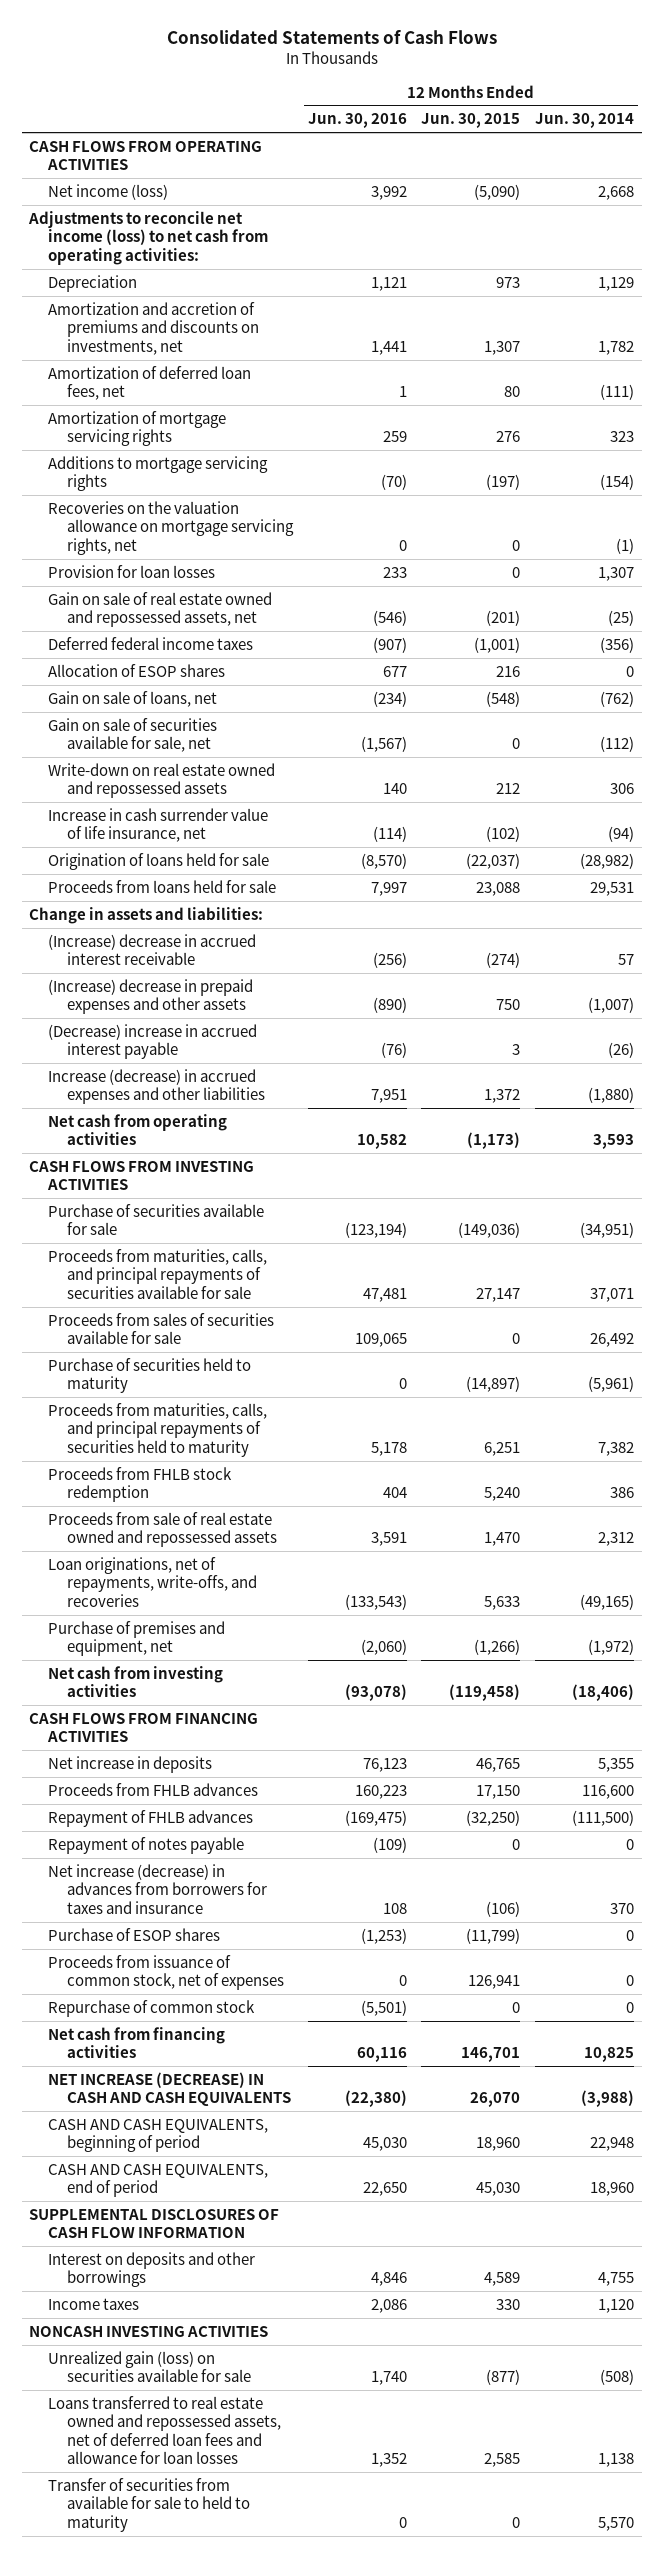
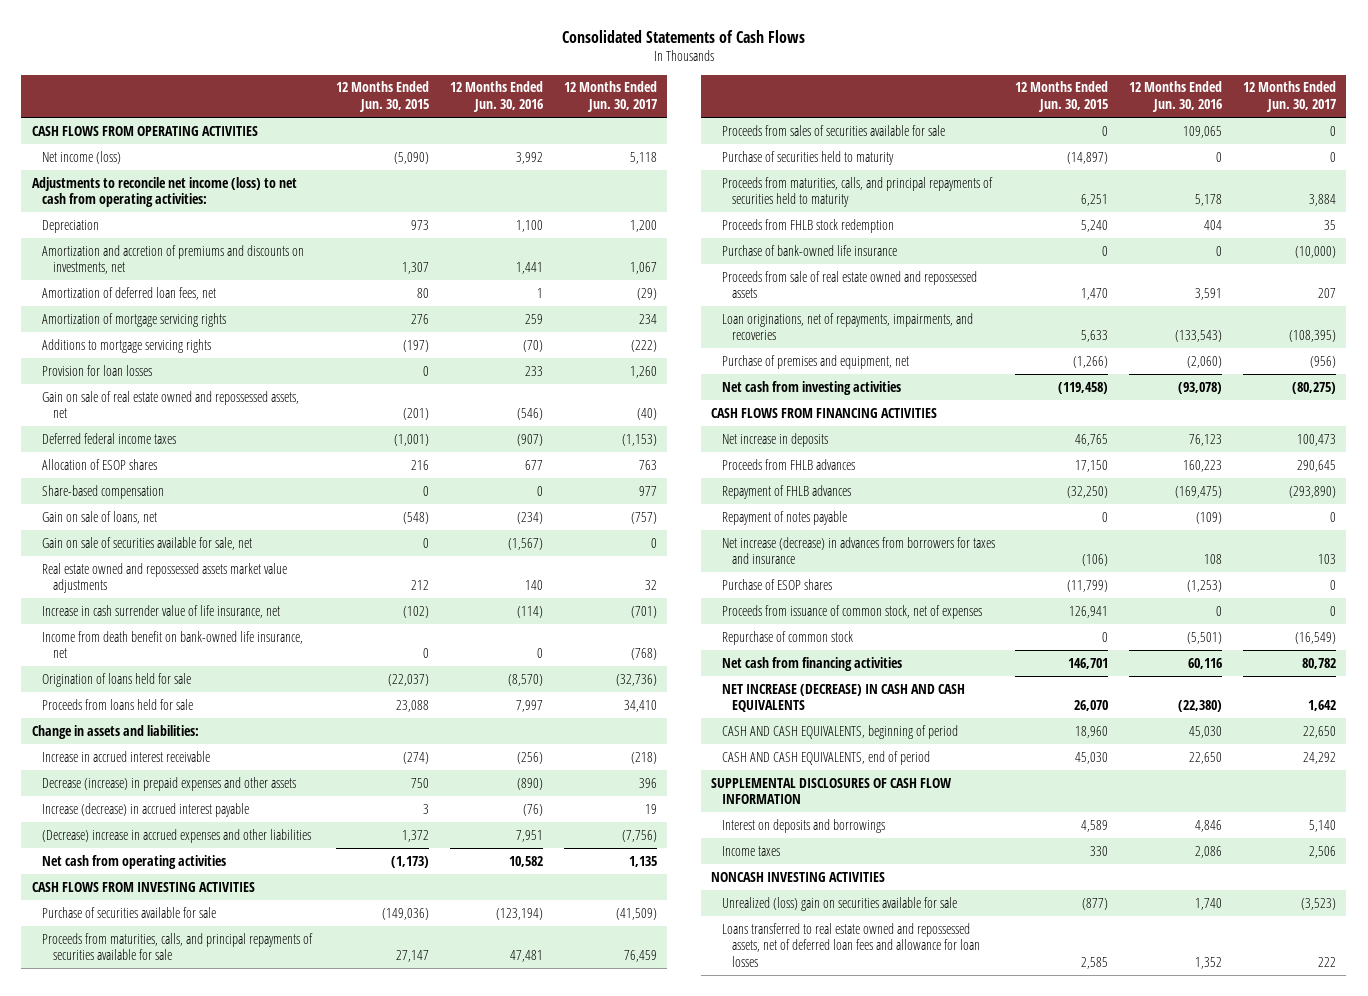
[535,113,635,129] Jun. 30, 2014 -> none
none -> [563,81,657,113] 12 Months Ended Jun. 30, 2017
[370,276,407,291] 1,121 -> [515,219,543,232] 1,100
[47,500,294,555] Recoveries on the valuation allowance on mortgage servicing rights, net -> none
none -> [42,484,165,499] Share-based compensation
[47,762,275,799] Write-down on real estate owned and repossessed assets -> [42,562,288,594] Real estate owned and repossessed assets market value adjustments
none -> [42,630,304,659] Income from death benefit on bank-owned life insurance, net
[47,933,256,966] (Increase) decrease in accrued interest receivable -> [42,750,211,762] Increase in accrued interest receivable
[47,978,253,1015] (Increase) decrease in prepaid expenses and other assets -> [42,776,297,791] Decrease (increase) in prepaid expenses and other assets
[47,1023,257,1060] (Decrease) increase in accrued interest payable -> [42,802,250,817] Increase (decrease) in accrued interest payable
[47,1068,265,1105] Increase (decrease) in accrued expenses and other liabilities -> [42,828,312,843] (Decrease) increase in accrued expenses and other liabilities
none -> [721,244,897,256] Purchase of bank-owned life insurance
[47,1556,257,1607] Loan originations, net of repayments, write-offs, and recoveries -> [721,312,973,341] Loan originations, net of repayments, impairments, and recoveries
[47,2251,255,2288] Interest on deposits and other borrowings -> [721,818,885,833] Interest on deposits and borrowings
[47,2350,251,2383] Unrealized gain (loss) on securities available for sale -> [721,896,957,911] Unrealized (loss) gain on securities available for sale
[47,2477,250,2532] Transfer of securities from available for sale to held to maturity -> none

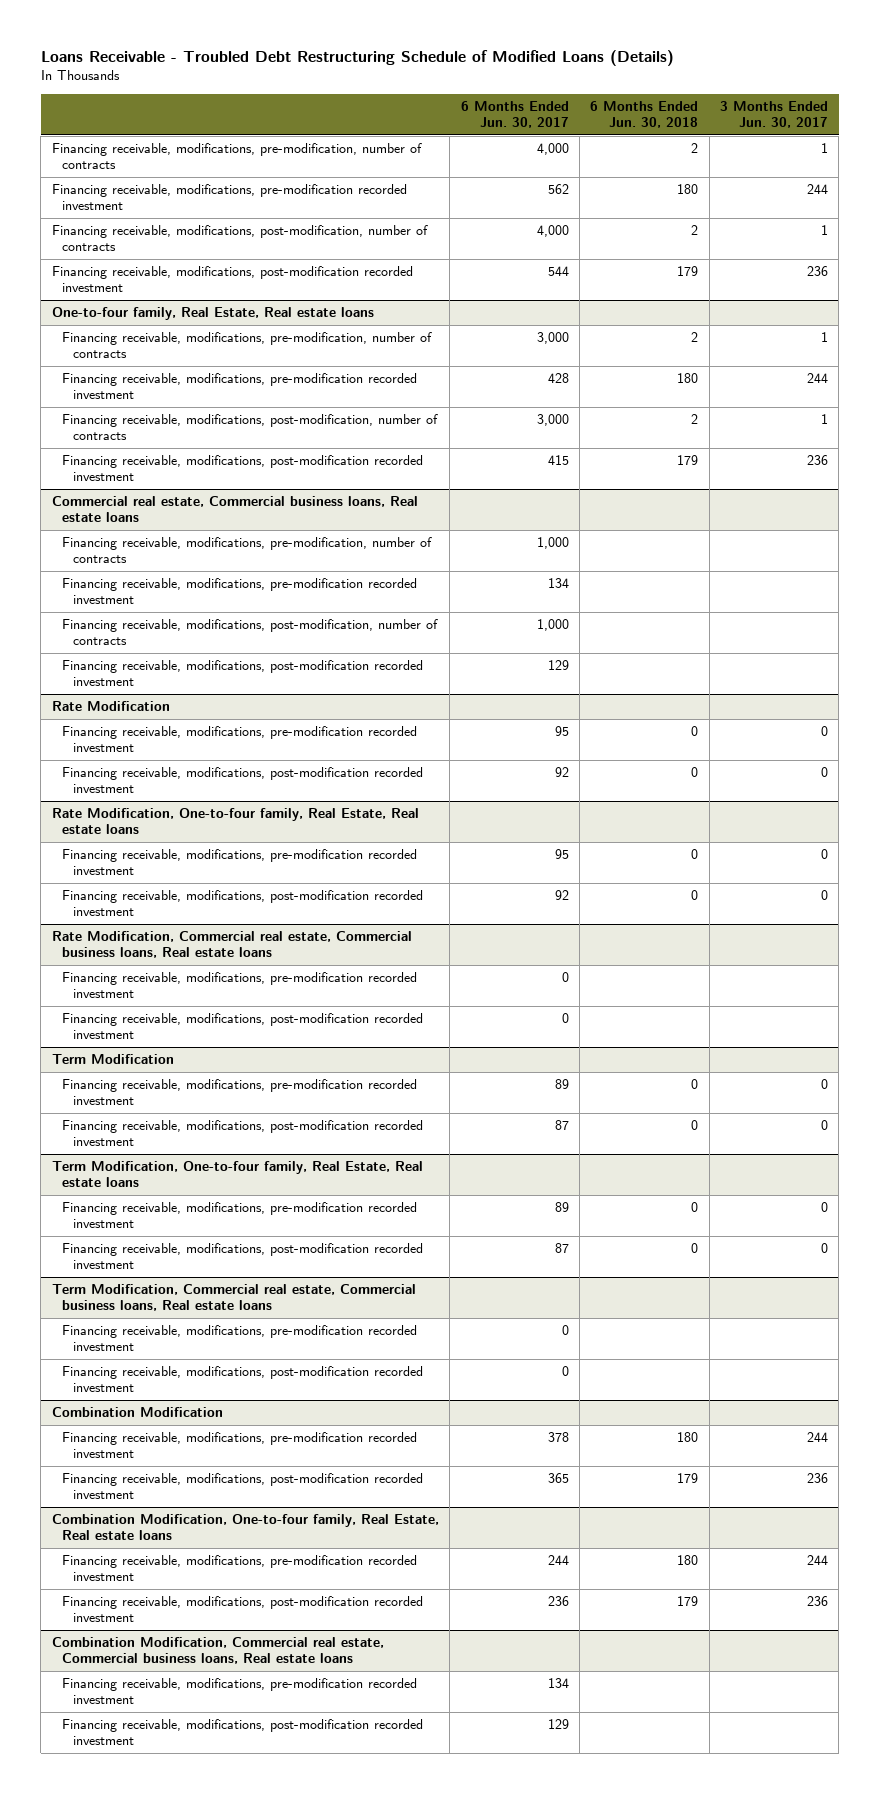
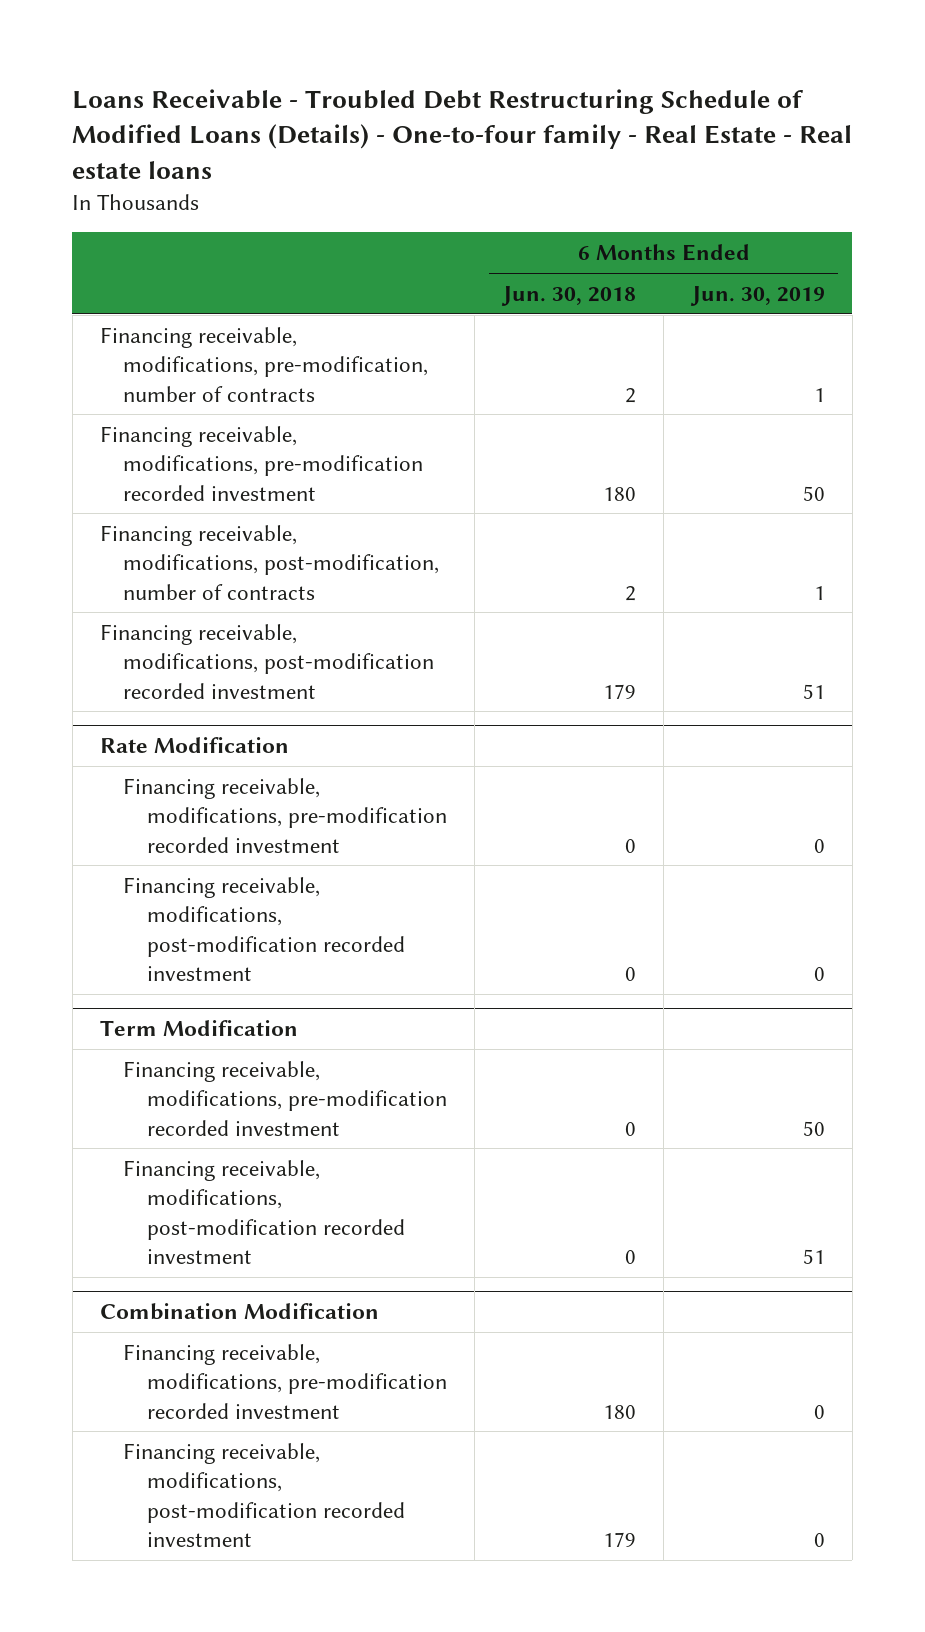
[40,50,674,67] Loans Receivable - Troubled Debt Restructuring Schedule of Modified Loans (Details) -> [72,88,853,179] Loans Receivable - Troubled Debt Restructuring Schedule of Modified Loans (Details) - One-to-four family - Real Estate - Real estate loans
[460,101,569,129] 6 Months Ended Jun. 30, 2017 -> none
[719,101,828,129] 3 Months Ended Jun. 30, 2017 -> none
none -> [689,285,825,306] Jun. 30, 2019
[51,307,374,321] One-to-four family, Real Estate, Real estate loans -> none
[62,332,433,359] Financing receivable, modifications, pre-modification, number of contracts -> none
[62,373,418,400] Financing receivable, modifications, pre-modification recorded investment -> none
[62,414,439,441] Financing receivable, modifications, post-modification, number of contracts -> none
[62,455,424,482] Financing receivable, modifications, post-modification recorded investment -> none
[51,496,418,523] Commercial real estate, Commercial business loans, Real estate loans -> none
[62,537,433,564] Financing receivable, modifications, pre-modification, number of contracts -> none
[62,578,418,605] Financing receivable, modifications, pre-modification recorded investment -> none
[62,619,439,646] Financing receivable, modifications, post-modification, number of contracts -> none
[62,660,424,687] Financing receivable, modifications, post-modification recorded investment -> none
[51,808,419,835] Rate Modification, One-to-four family, Real Estate, Real estate loans -> none
[62,849,418,876] Financing receivable, modifications, pre-modification recorded investment -> none
[62,890,424,917] Financing receivable, modifications, post-modification recorded investment -> none
[51,931,412,959] Rate Modification, Commercial real estate, Commercial business loans, Real estate loans -> none
[62,972,418,999] Financing receivable, modifications, pre-modification recorded investment -> none
[62,1013,424,1040] Financing receivable, modifications, post-modification recorded investment -> none
[51,1161,423,1188] Term Modification, One-to-four family, Real Estate, Real estate loans -> none
[62,1202,418,1229] Financing receivable, modifications, pre-modification recorded investment -> none
[62,1243,424,1270] Financing receivable, modifications, post-modification recorded investment -> none
[51,1284,416,1312] Term Modification, Commercial real estate, Commercial business loans, Real estate loans -> none
[62,1325,418,1352] Financing receivable, modifications, pre-modification recorded investment -> none
[62,1366,424,1393] Financing receivable, modifications, post-modification recorded investment -> none
[51,1514,439,1541] Combination Modification, One-to-four family, Real Estate, Real estate loans -> none
[62,1555,418,1582] Financing receivable, modifications, pre-modification recorded investment -> none
[62,1596,424,1623] Financing receivable, modifications, post-modification recorded investment -> none
[51,1637,384,1665] Combination Modification, Commercial real estate, Commercial business loans, Real estate loans -> none
[62,1678,418,1705] Financing receivable, modifications, pre-modification recorded investment -> none
[62,1719,424,1746] Financing receivable, modifications, post-modification recorded investment -> none

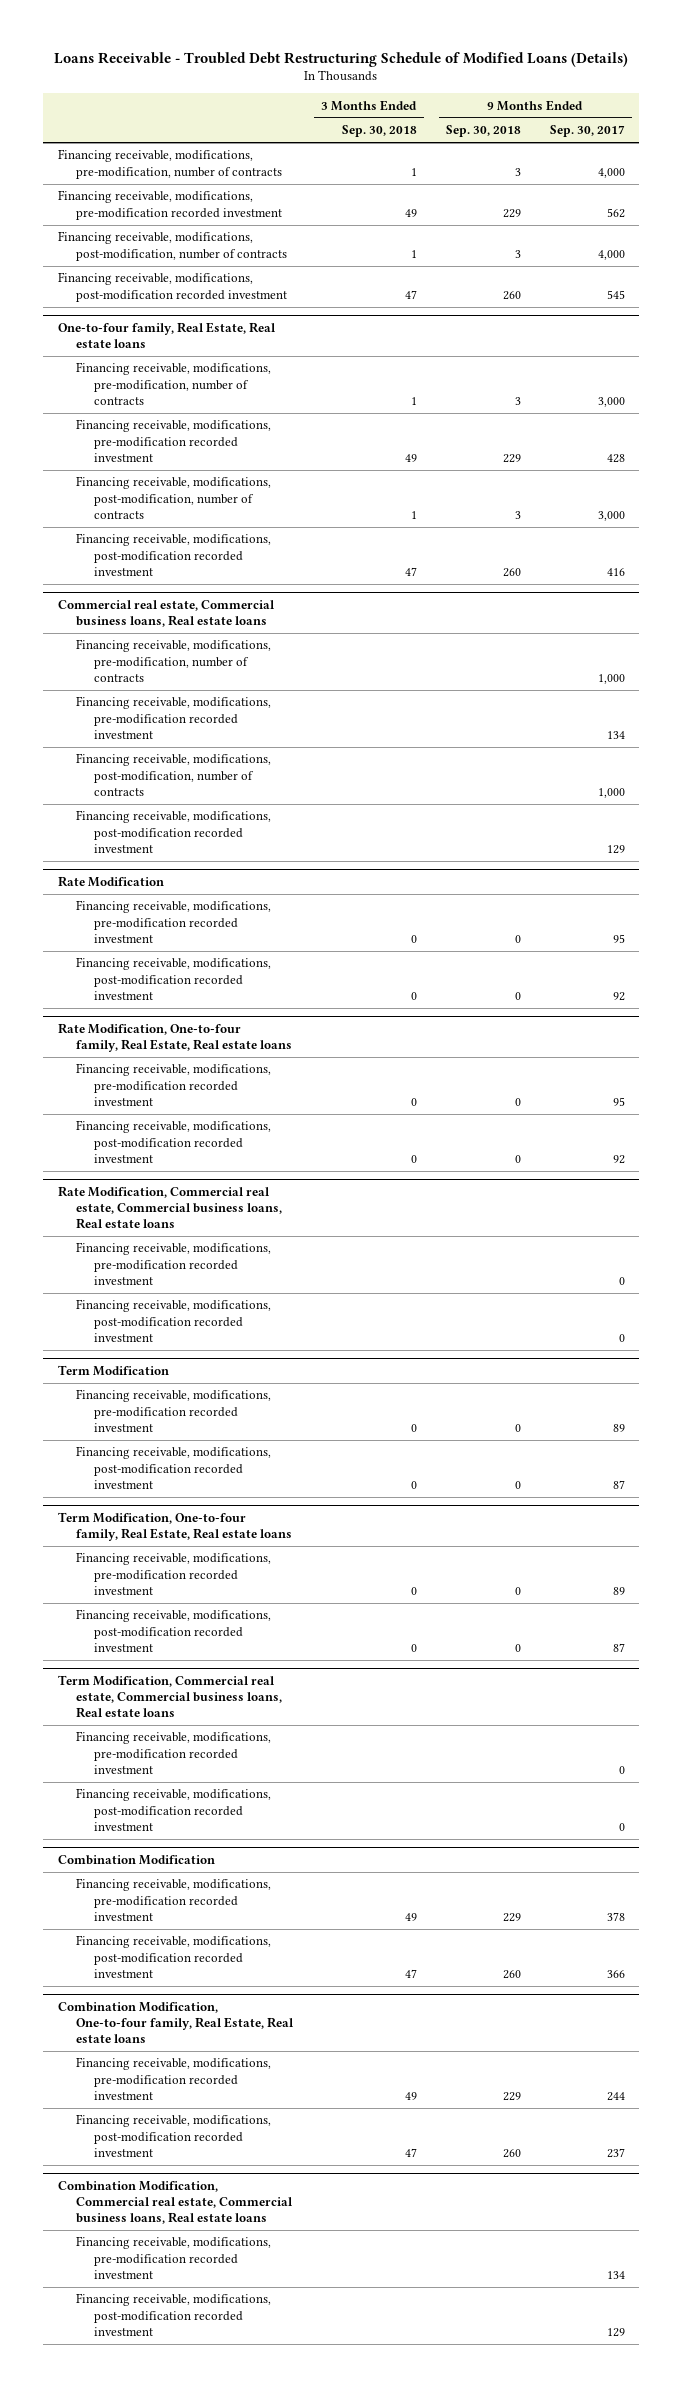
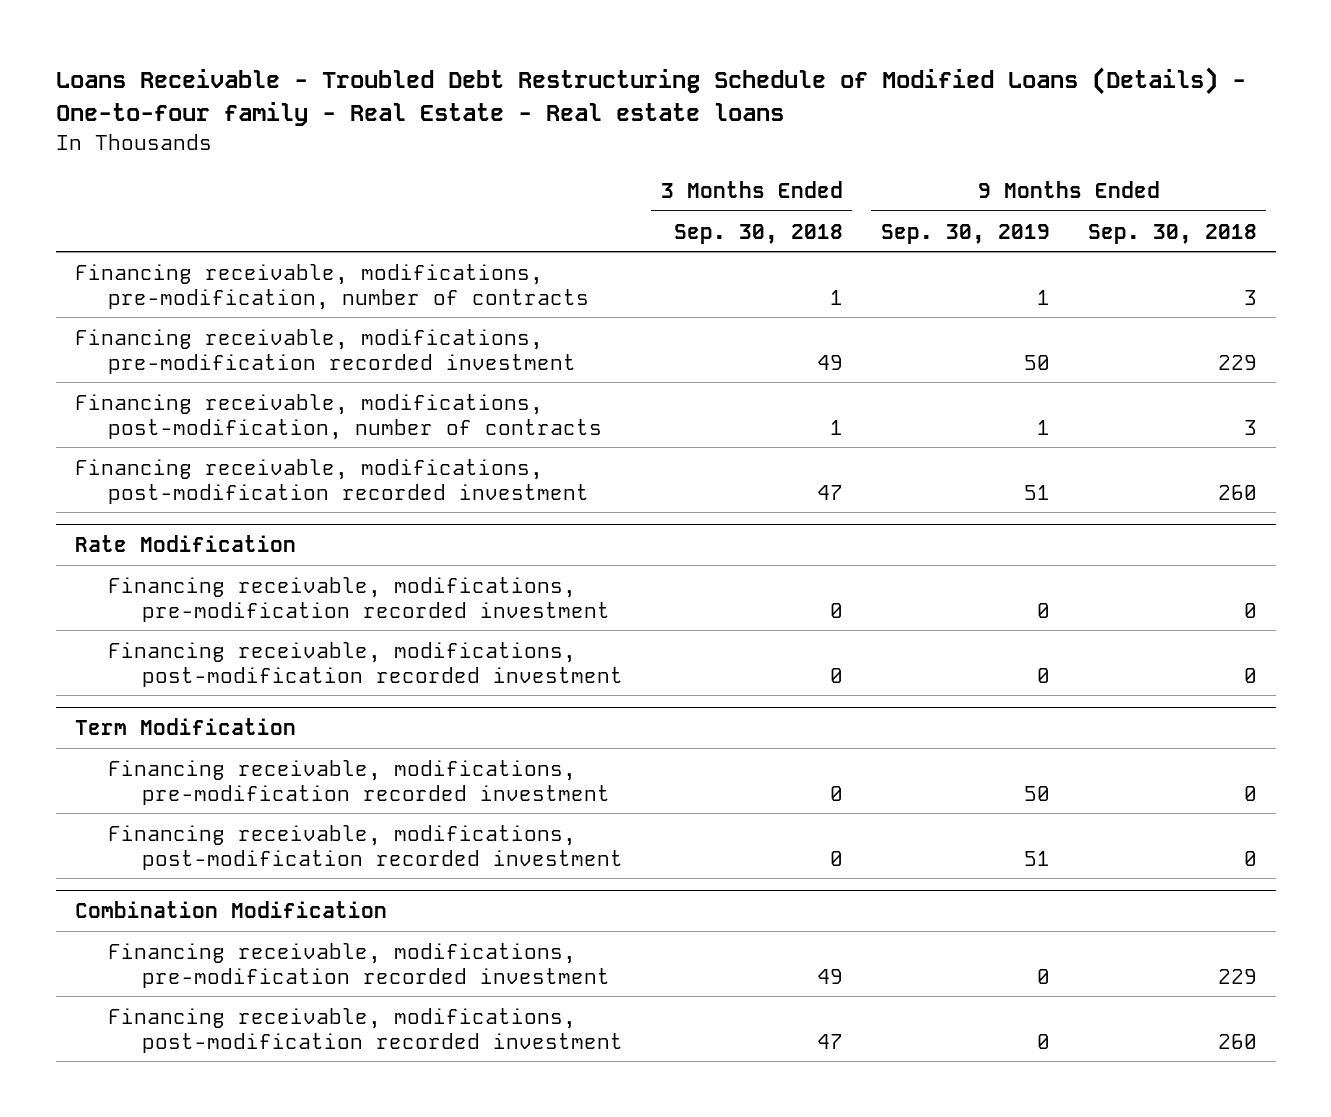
[54,51,629,67] Loans Receivable - Troubled Debt Restructuring Schedule of Modified Loans (Details) -> [55,67,1246,127] Loans Receivable - Troubled Debt Restructuring Schedule of Modified Loans (Details) - One-to-four family - Real Estate - Real estate loans
[549,124,625,137] Sep. 30, 2017 -> none
none -> [880,223,1050,244] Sep. 30, 2019
[57,321,276,348] One-to-four family, Real Estate, Real estate loans -> none
[75,362,271,405] Financing receivable, modifications, pre-modification, number of contracts -> none
[75,419,271,462] Financing receivable, modifications, pre-modification recorded investment -> none
[75,476,271,519] Financing receivable, modifications, post-modification, number of contracts -> none
[75,533,271,576] Financing receivable, modifications, post-modification recorded investment -> none
[57,599,275,627] Commercial real estate, Commercial business loans, Real estate loans -> none
[75,639,271,682] Financing receivable, modifications, pre-modification, number of contracts -> none
[75,696,271,739] Financing receivable, modifications, pre-modification recorded investment -> none
[75,753,271,796] Financing receivable, modifications, post-modification, number of contracts -> none
[75,810,271,853] Financing receivable, modifications, post-modification recorded investment -> none
[57,1022,292,1052] Rate Modification, One-to-four family, Real Estate, Real estate loans -> none
[75,1063,271,1106] Financing receivable, modifications, pre-modification recorded investment -> none
[75,1120,271,1163] Financing receivable, modifications, post-modification recorded investment -> none
[57,1185,282,1230] Rate Modification, Commercial real estate, Commercial business loans, Real estate loans -> none
[75,1242,271,1285] Financing receivable, modifications, pre-modification recorded investment -> none
[75,1299,271,1342] Financing receivable, modifications, post-modification recorded investment -> none
[57,1511,292,1541] Term Modification, One-to-four family, Real Estate, Real estate loans -> none
[75,1552,271,1595] Financing receivable, modifications, pre-modification recorded investment -> none
[75,1609,271,1652] Financing receivable, modifications, post-modification recorded investment -> none
[57,1674,282,1719] Term Modification, Commercial real estate, Commercial business loans, Real estate loans -> none
[75,1731,271,1774] Financing receivable, modifications, pre-modification recorded investment -> none
[75,1788,271,1831] Financing receivable, modifications, post-modification recorded investment -> none
[57,2001,294,2044] Combination Modification, One-to-four family, Real Estate, Real estate loans -> none
[75,2057,271,2100] Financing receivable, modifications, pre-modification recorded investment -> none
[75,2114,271,2157] Financing receivable, modifications, post-modification recorded investment -> none
[57,2180,293,2225] Combination Modification, Commercial real estate, Commercial business loans, Real estate loans -> none
[75,2236,271,2279] Financing receivable, modifications, pre-modification recorded investment -> none
[75,2293,271,2336] Financing receivable, modifications, post-modification recorded investment -> none

